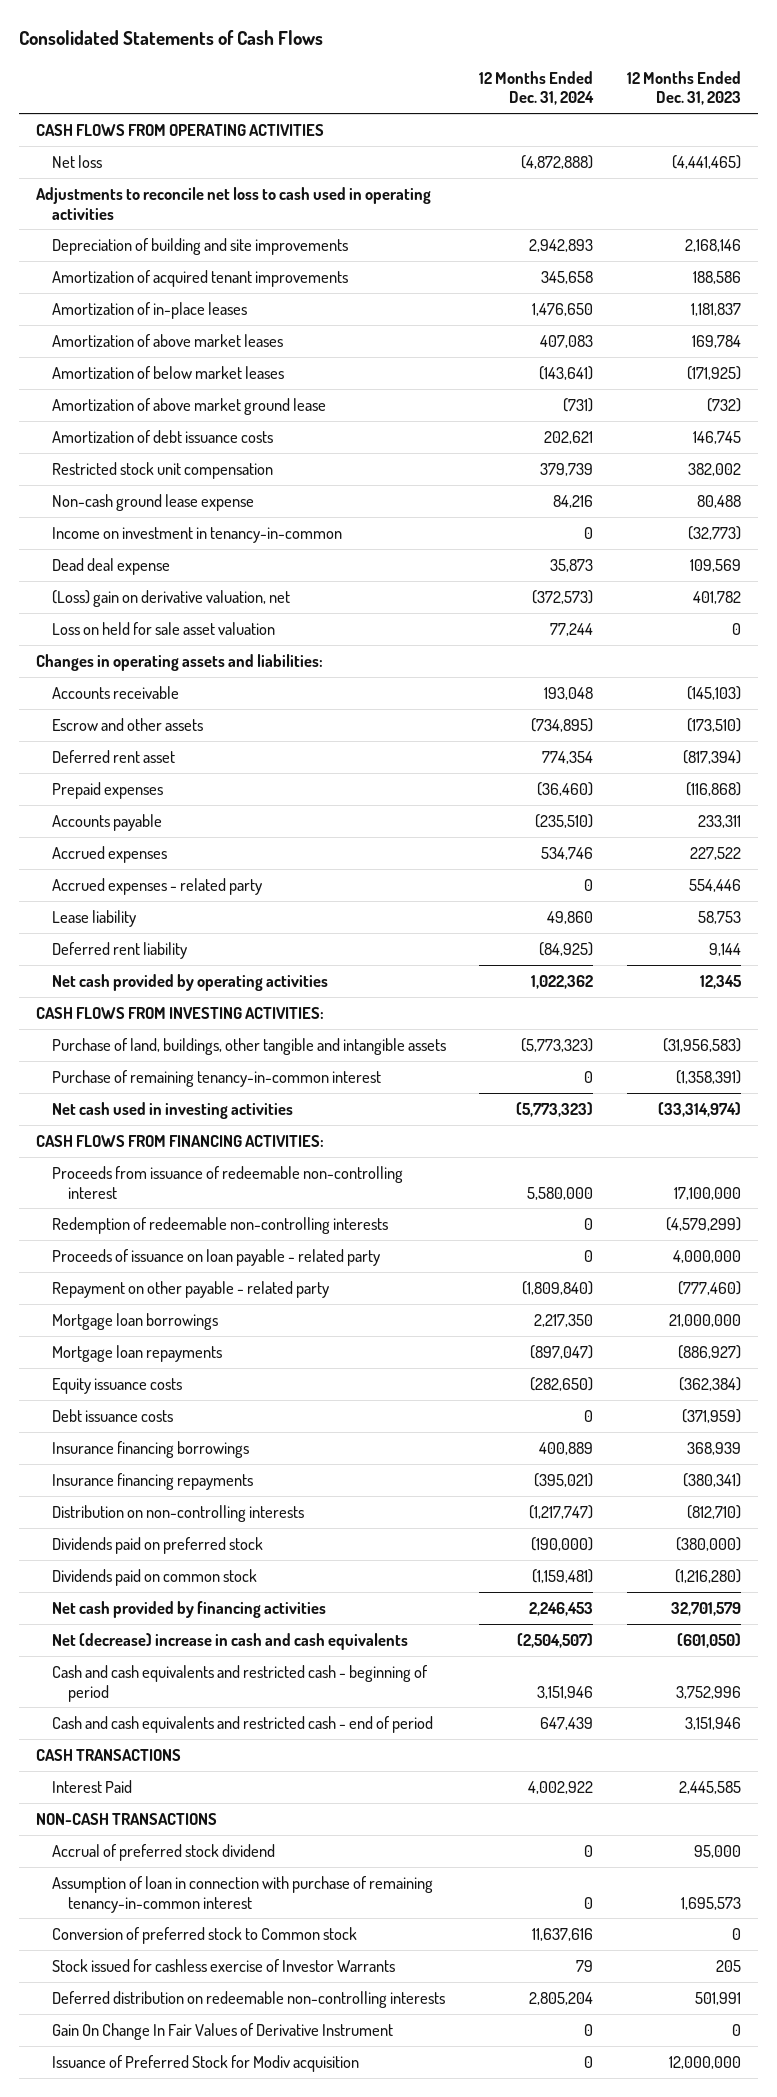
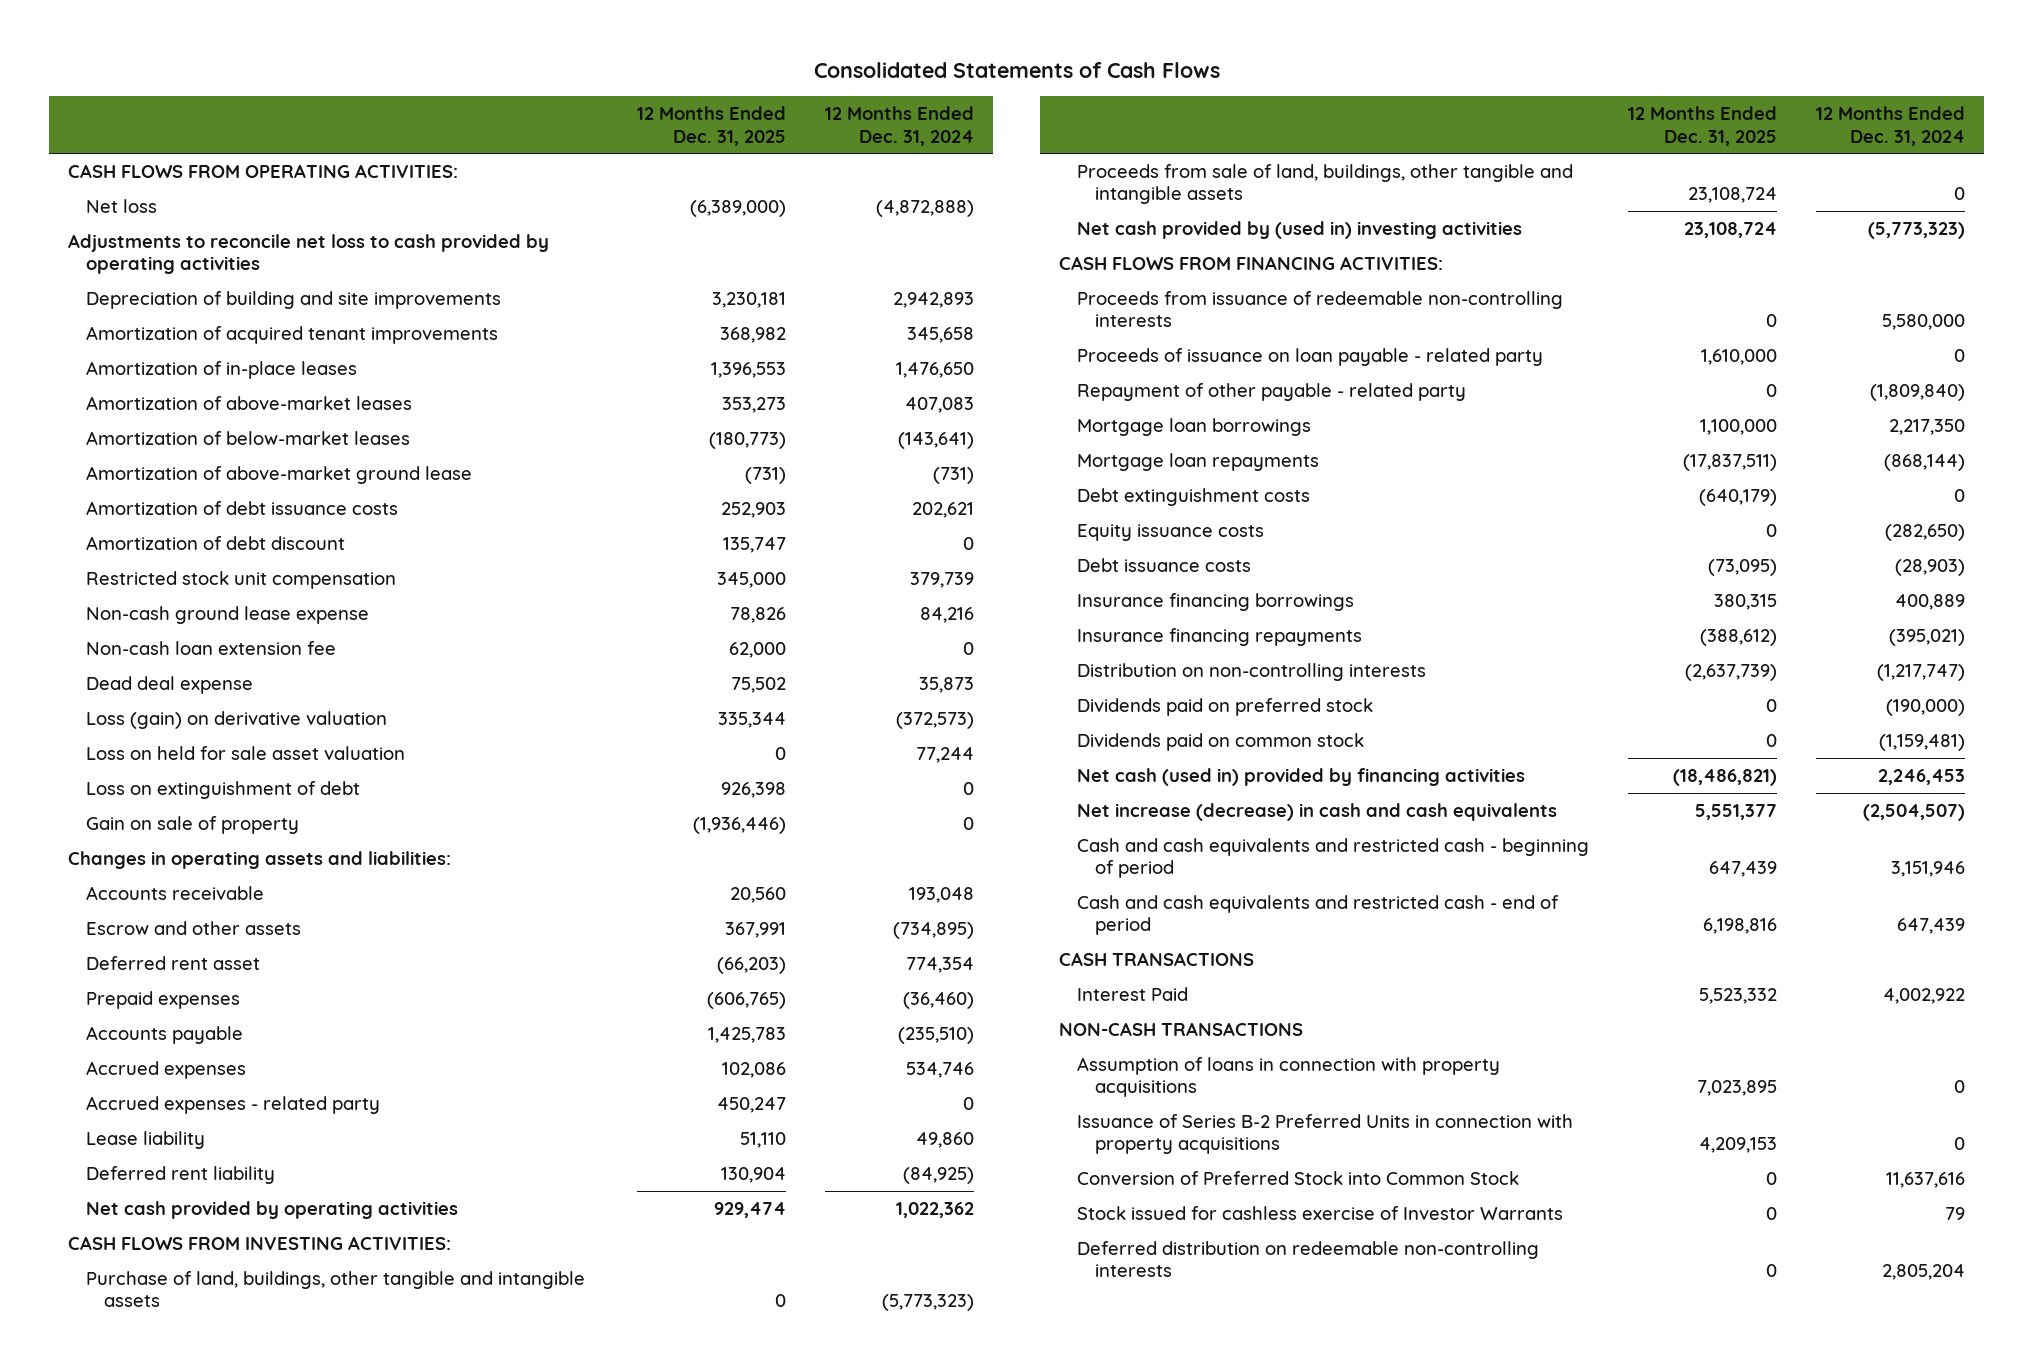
[626,70,741,106] 12 Months Ended Dec. 31, 2023 -> none
none -> [637,106,787,146] 12 Months Ended Dec. 31, 2025
[35,123,324,136] CASH FLOWS FROM OPERATING ACTIVITIES -> [68,163,459,178] CASH FLOWS FROM OPERATING ACTIVITIES:
[35,186,431,220] Adjustments to reconcile net loss to cash used in operating activities -> [68,233,550,275] Adjustments to reconcile net loss to cash provided by operating activities
[51,333,283,347] Amortization of above market leases -> [86,395,413,410] Amortization of above-market leases
[51,365,284,379] Amortization of below market leases -> [86,430,411,445] Amortization of below-market leases
[51,397,326,415] Amortization of above market ground lease -> [86,465,473,484] Amortization of above-market ground lease
none -> [86,535,346,550] Amortization of debt discount
[51,526,342,543] Income on investment in tenancy-in-common -> none
none -> [86,640,337,655] Non-cash loan extension fee
[51,589,290,607] (Loss) gain on derivative valuation, net -> [86,710,388,729] Loss (gain) on derivative valuation
none -> [86,780,361,799] Loss on extinguishment of debt
none -> [86,815,300,834] Gain on sale of property
[51,1069,381,1087] Purchase of remaining tenancy-in-common interest -> none
none -> [1077,163,1574,205] Proceeds from sale of land, buildings, other tangible and intangible assets
[51,1101,293,1119] Net cash used in investing activities -> [1077,220,1523,239] Net cash provided by (used in) investing activities
[51,1216,388,1234] Redemption of redeemable non-controlling interests -> none
[51,1165,403,1199] Proceeds from issuance of redeemable non-controlling interest -> [1077,290,1564,328] Proceeds from issuance of redeemable non-controlling interests
[51,1280,329,1298] Repayment on other payable - related party -> [1077,382,1467,401] Repayment of other payable - related party
[530,1344,594,1359] (897,047) -> [1883,453,1965,471] (868,144)
none -> [1077,487,1311,506] Debt extinguishment costs
[584,1409,594,1422] 0 -> [1894,558,1965,576] (28,903)
[51,1600,326,1618] Net cash provided by financing activities -> [1077,767,1526,786] Net cash (used in) provided by financing activities
[51,1632,408,1650] Net (decrease) increase in cash and cash equivalents -> [1077,802,1558,821] Net increase (decrease) in cash and cash equivalents
[51,1843,275,1861] Accrual of preferred stock dividend -> none
[51,1875,433,1913] Assumption of loan in connection with purchase of remaining tenancy-in-common interest -> none
none -> [1077,1056,1501,1098] Assumption of loans in connection with property acquisitions
none -> [1077,1113,1574,1155] Issuance of Series B-2 Preferred Units in connection with property acquisitions
[51,1926,357,1944] Conversion of preferred stock to Common stock -> [1077,1170,1520,1185] Conversion of Preferred Stock into Common Stock
[51,2022,393,2040] Gain On Change In Fair Values of Derivative Instrument -> none
[51,2054,359,2072] Issuance of Preferred Stock for Modiv acquisition -> none

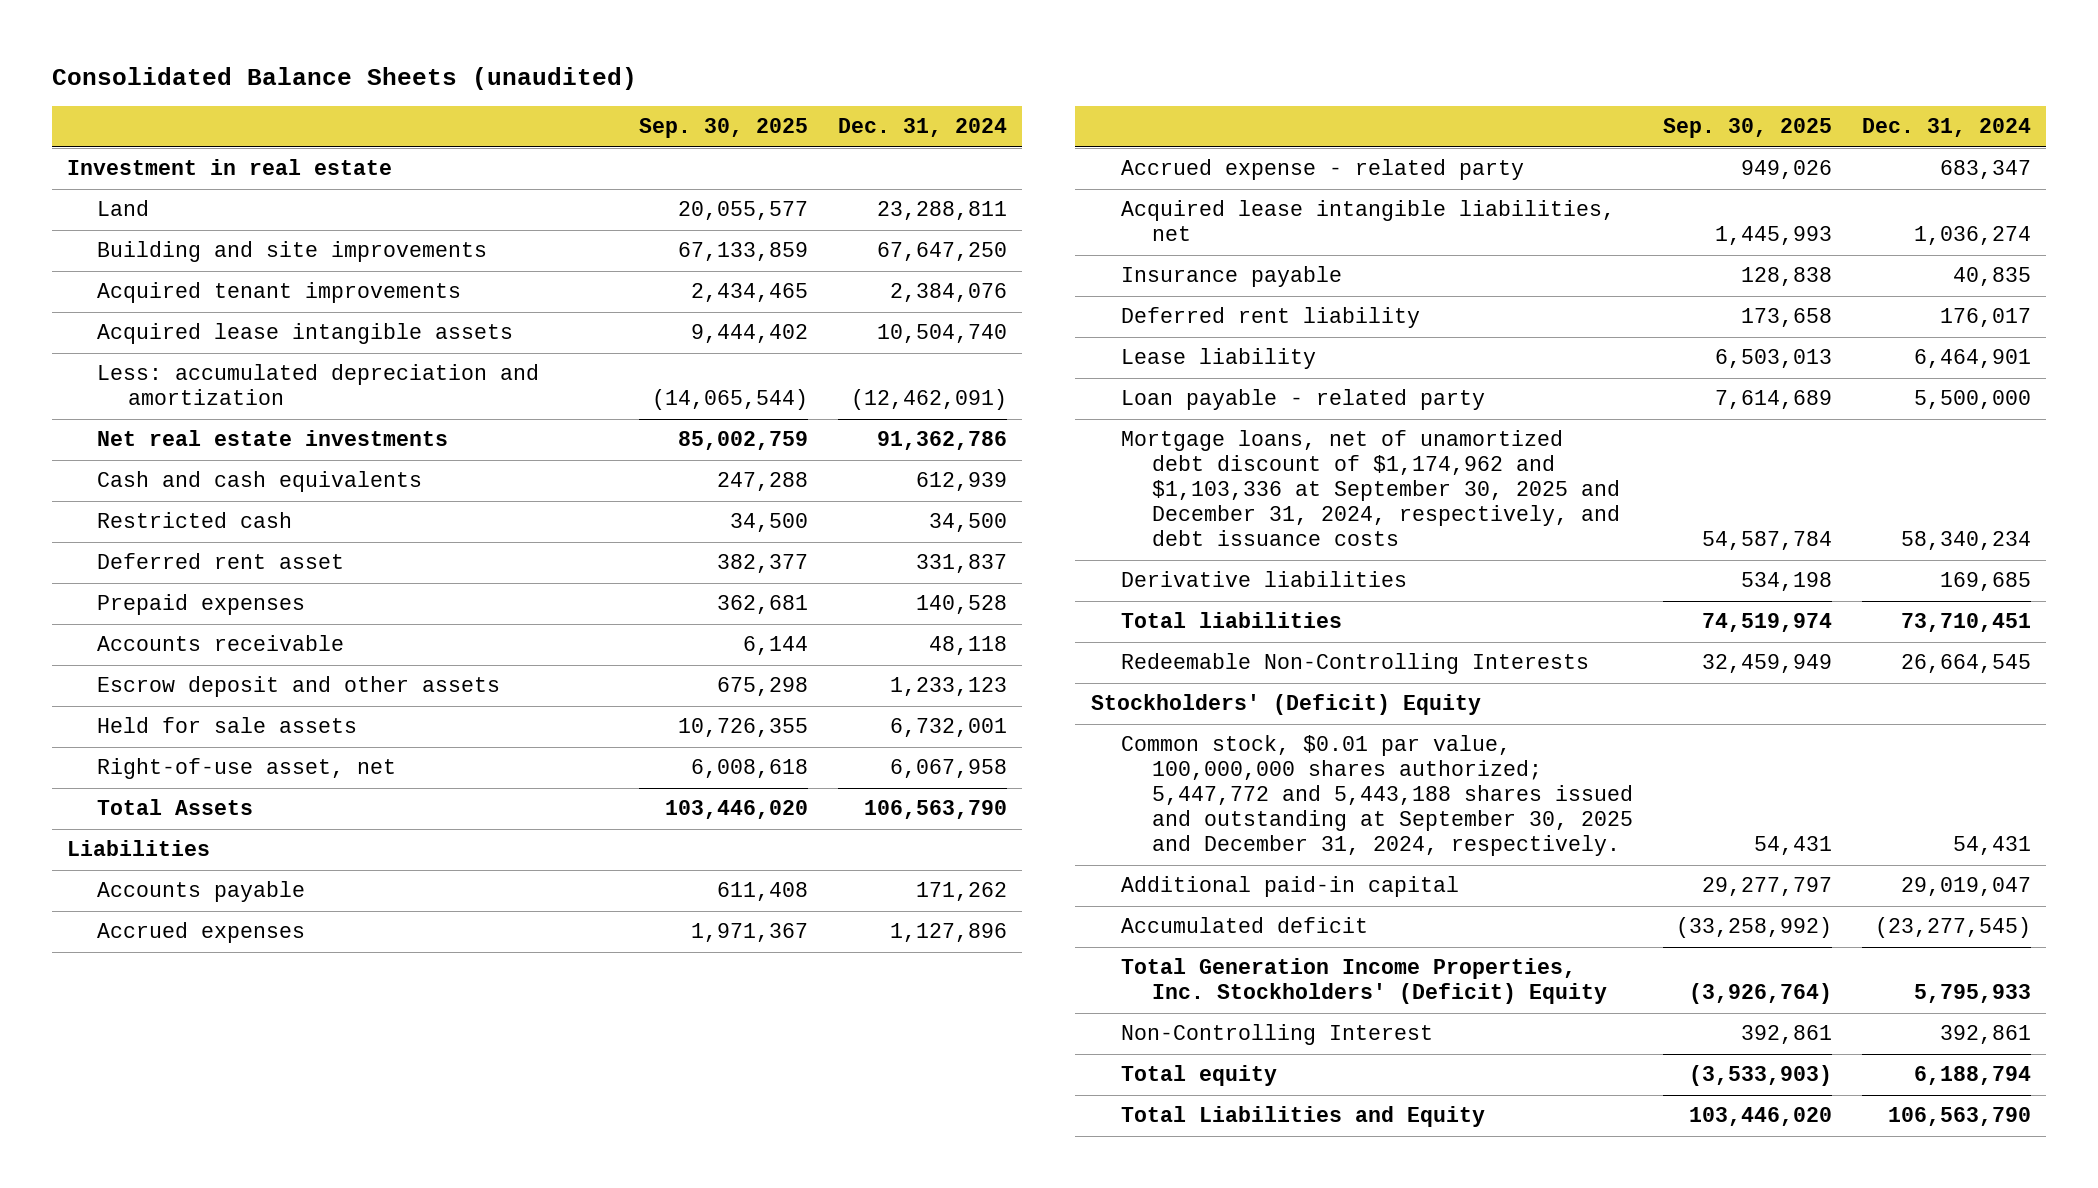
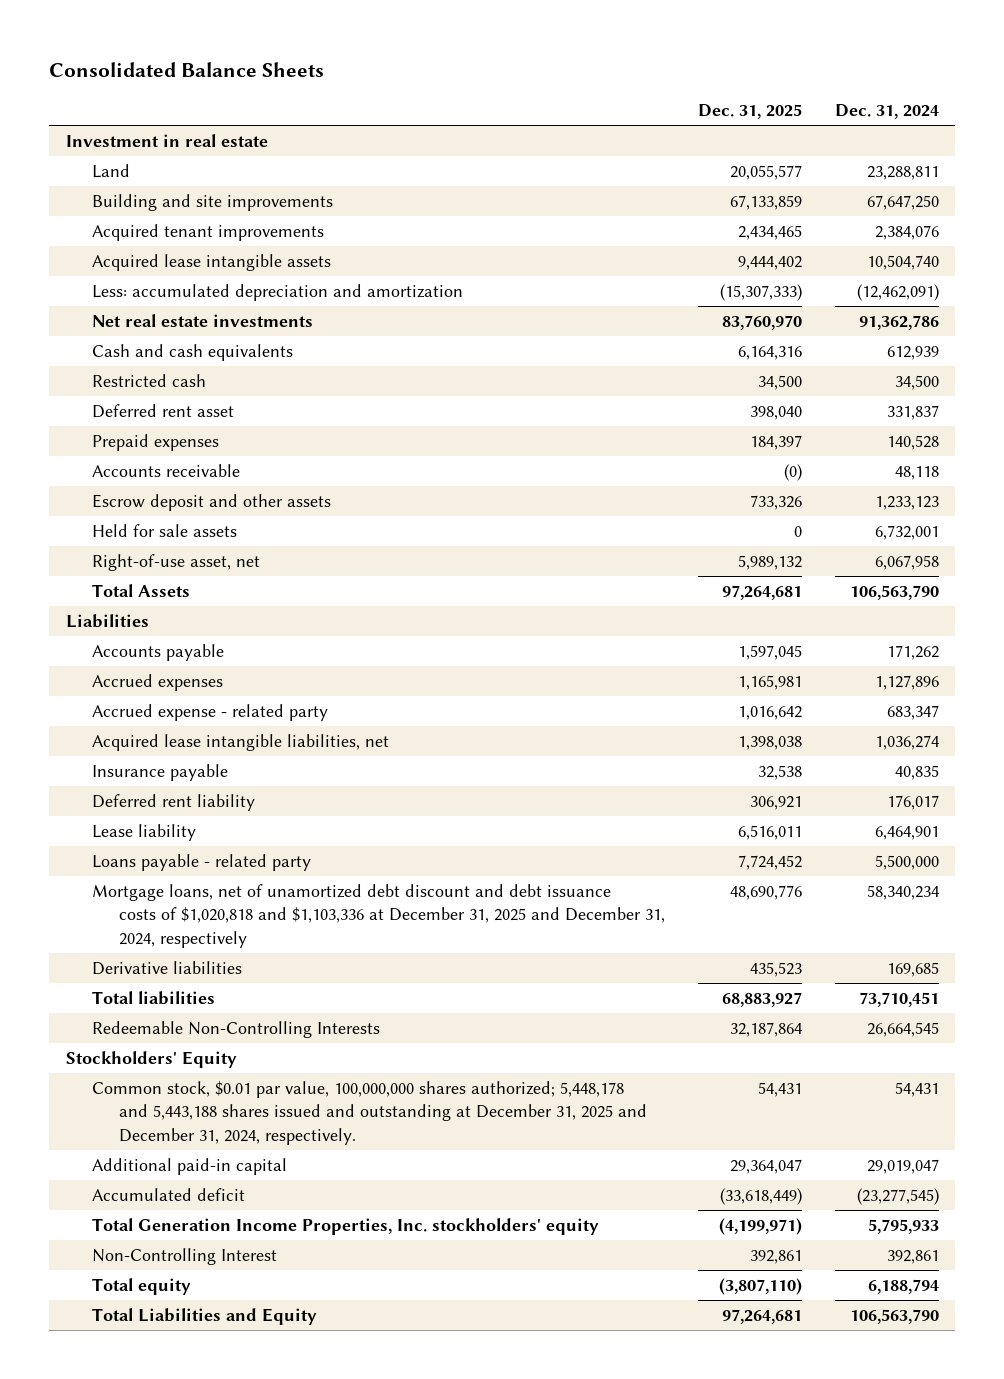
[51,66,637,90] Consolidated Balance Sheets (unaudited) -> [49,62,325,78] Consolidated Balance Sheets
[639,118,809,139] Sep. 30, 2025 -> none
none -> [697,104,802,120] Dec. 31, 2025
[1121,389,1486,411] Loan payable - related party -> [92,853,312,871] Loans payable - related party
[1121,430,1620,547] Mortgage loans, net of unamortized debt discount of $1,174,962 and $1,103,336 at September 30, 2025 and December 31, 2024, respectively, and debt issuance costs -> [92,883,666,948] Mortgage loans, net of unamortized debt discount and debt issuance costs of $1,020,818 and $1,103,336 at December 31, 2025 and December 31, 2024, respectively
[1090,694,1481,716] Stockholders' (Deficit) Equity -> [65,1050,237,1068] Stockholders' Equity
[1121,735,1633,857] Common stock, $0.01 par value, 100,000,000 shares authorized; 5,447,772 and 5,443,188 shares issued and outstanding at September 30, 2025 and December 31, 2024, respectively. -> [92,1080,648,1145] Common stock, $0.01 par value, 100,000,000 shares authorized; 5,448,178 and 5,443,188 shares issued and outstanding at December 31, 2025 and December 31, 2024, respectively.
[1121,958,1607,1005] Total Generation Income Properties, Inc. Stockholders' (Deficit) Equity -> [92,1217,600,1235] Total Generation Income Properties, Inc. stockholders' equity

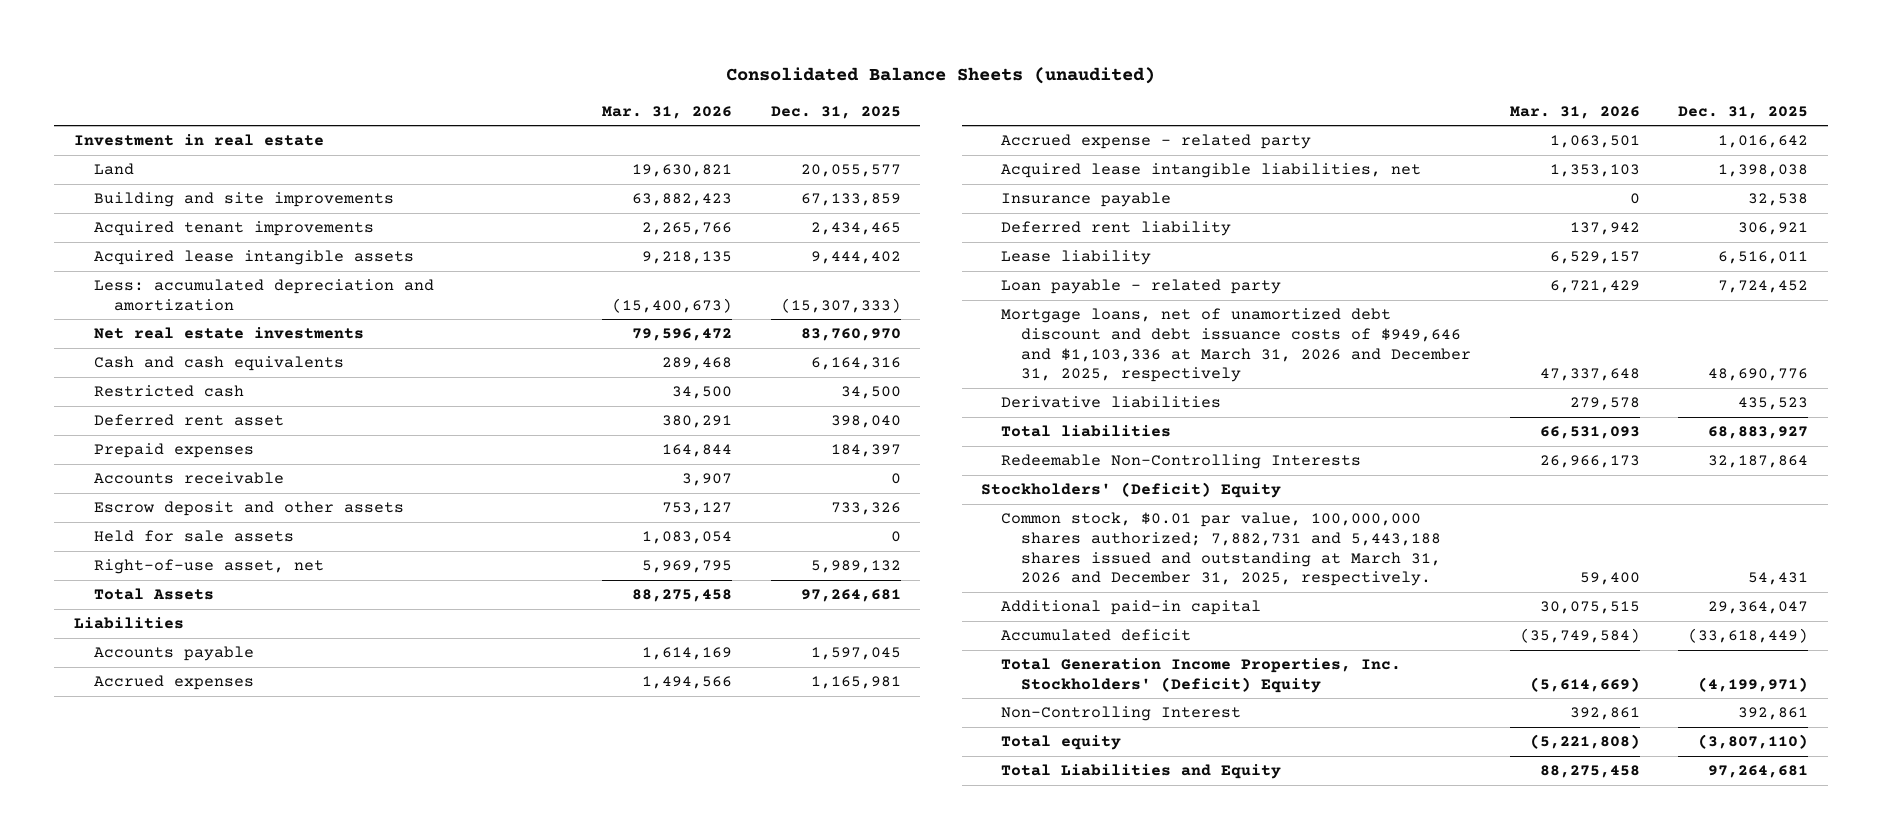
[49,62,325,78] Consolidated Balance Sheets -> [725,67,1155,85] Consolidated Balance Sheets (unaudited)
[834,104,939,120] Dec. 31, 2024 -> none
none -> [602,105,733,119] Mar. 31, 2026
[783,463,802,481] (0) -> [890,473,901,485] 0
[92,853,312,871] Loans payable - related party -> [1000,279,1281,295] Loan payable - related party
[92,883,666,948] Mortgage loans, net of unamortized debt discount and debt issuance costs of $1,020,818 and $1,103,336 at December 31, 2025 and December 31, 2024, respectively -> [1000,308,1471,383] Mortgage loans, net of unamortized debt discount and debt issuance costs of $949,646 and $1,103,336 at March 31, 2026 and December 31, 2025, respectively
[65,1050,237,1068] Stockholders' Equity -> [980,482,1281,499] Stockholders' (Deficit) Equity
[92,1080,648,1145] Common stock, $0.01 par value, 100,000,000 shares authorized; 5,448,178 and 5,443,188 shares issued and outstanding at December 31, 2025 and December 31, 2024, respectively. -> [1000,512,1441,587] Common stock, $0.01 par value, 100,000,000 shares authorized; 7,882,731 and 5,443,188 shares issued and outstanding at March 31, 2026 and December 31, 2025, respectively.
[92,1217,600,1235] Total Generation Income Properties, Inc. stockholders' equity -> [1000,658,1401,693] Total Generation Income Properties, Inc. Stockholders' (Deficit) Equity

